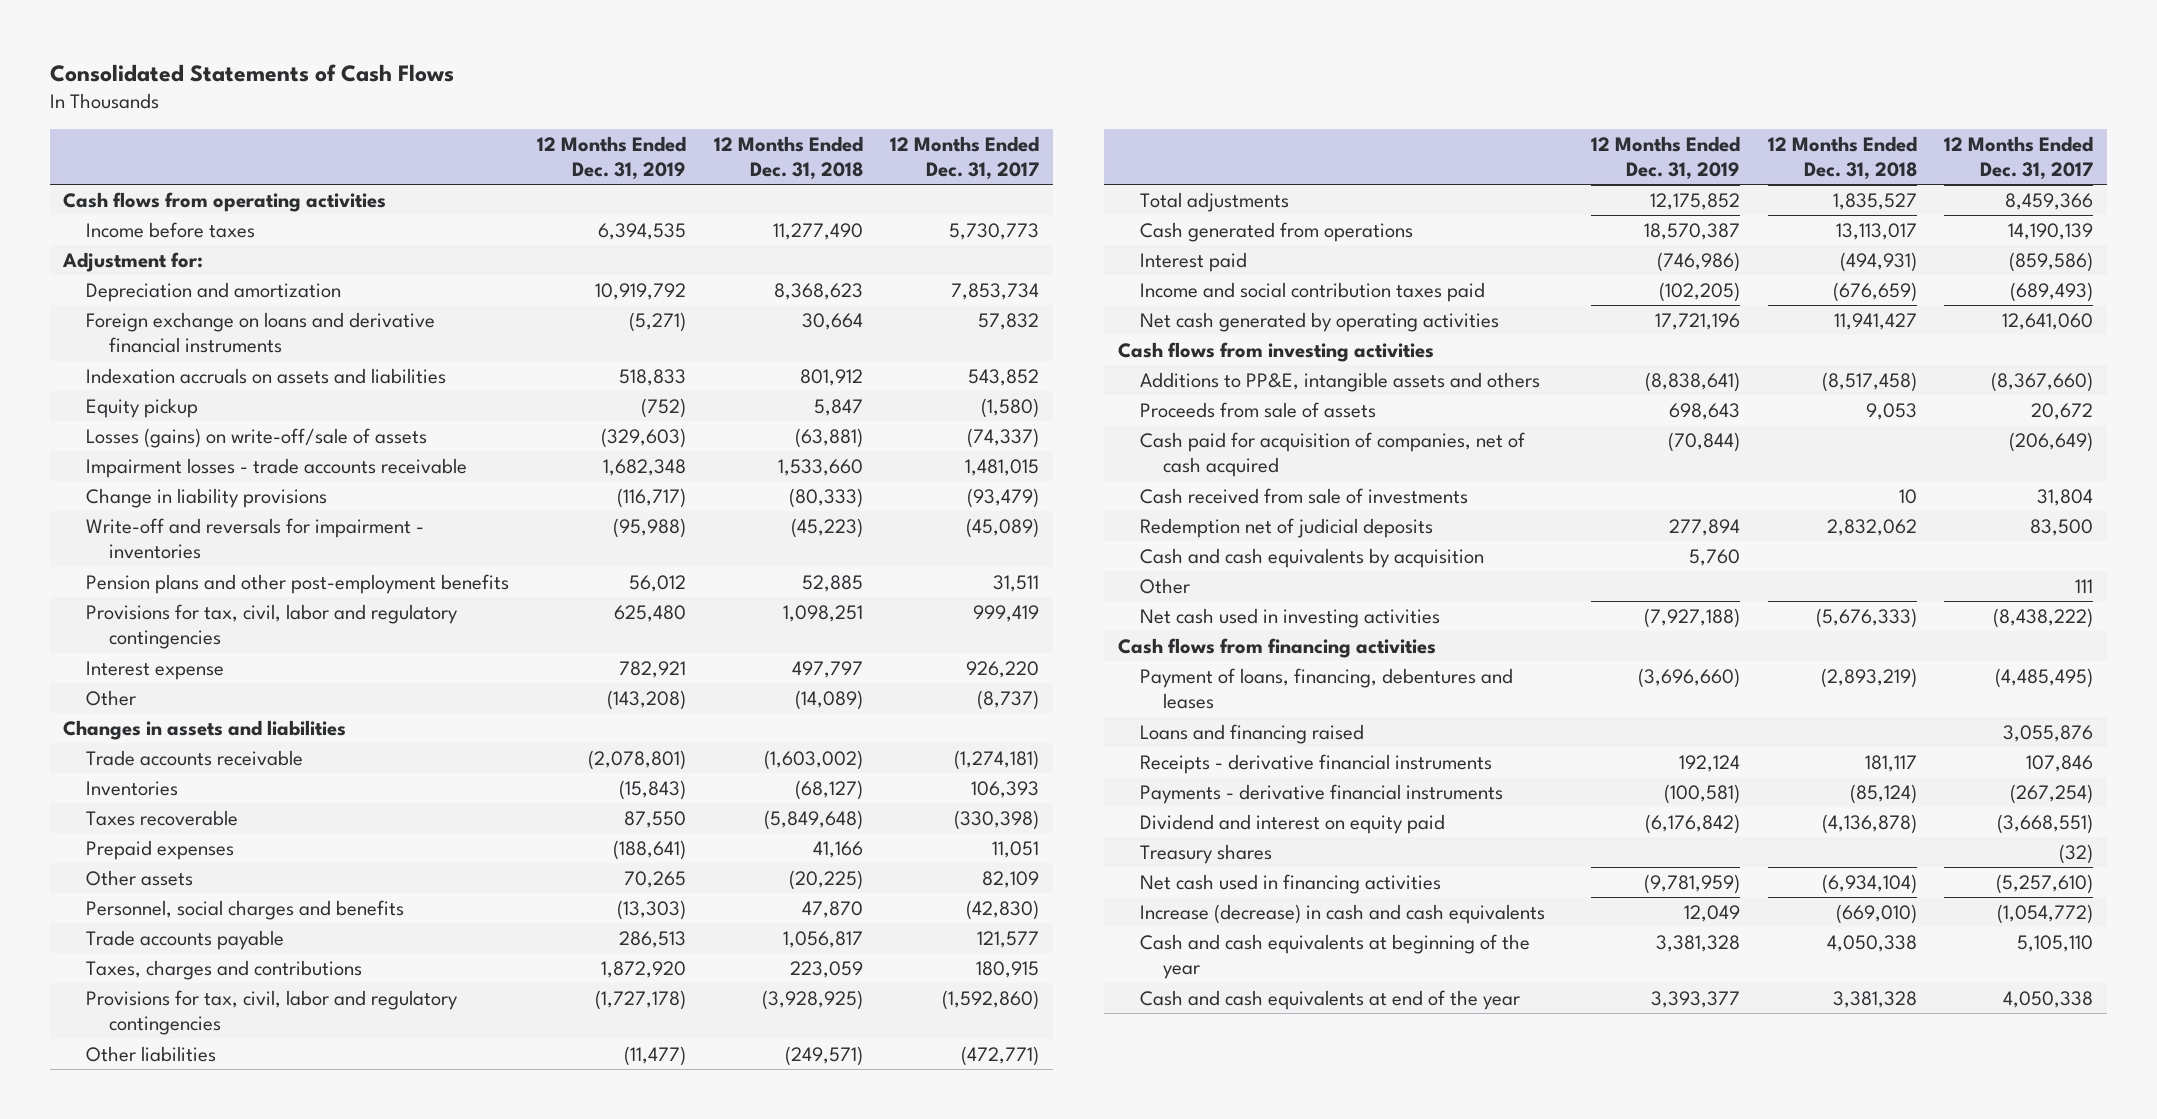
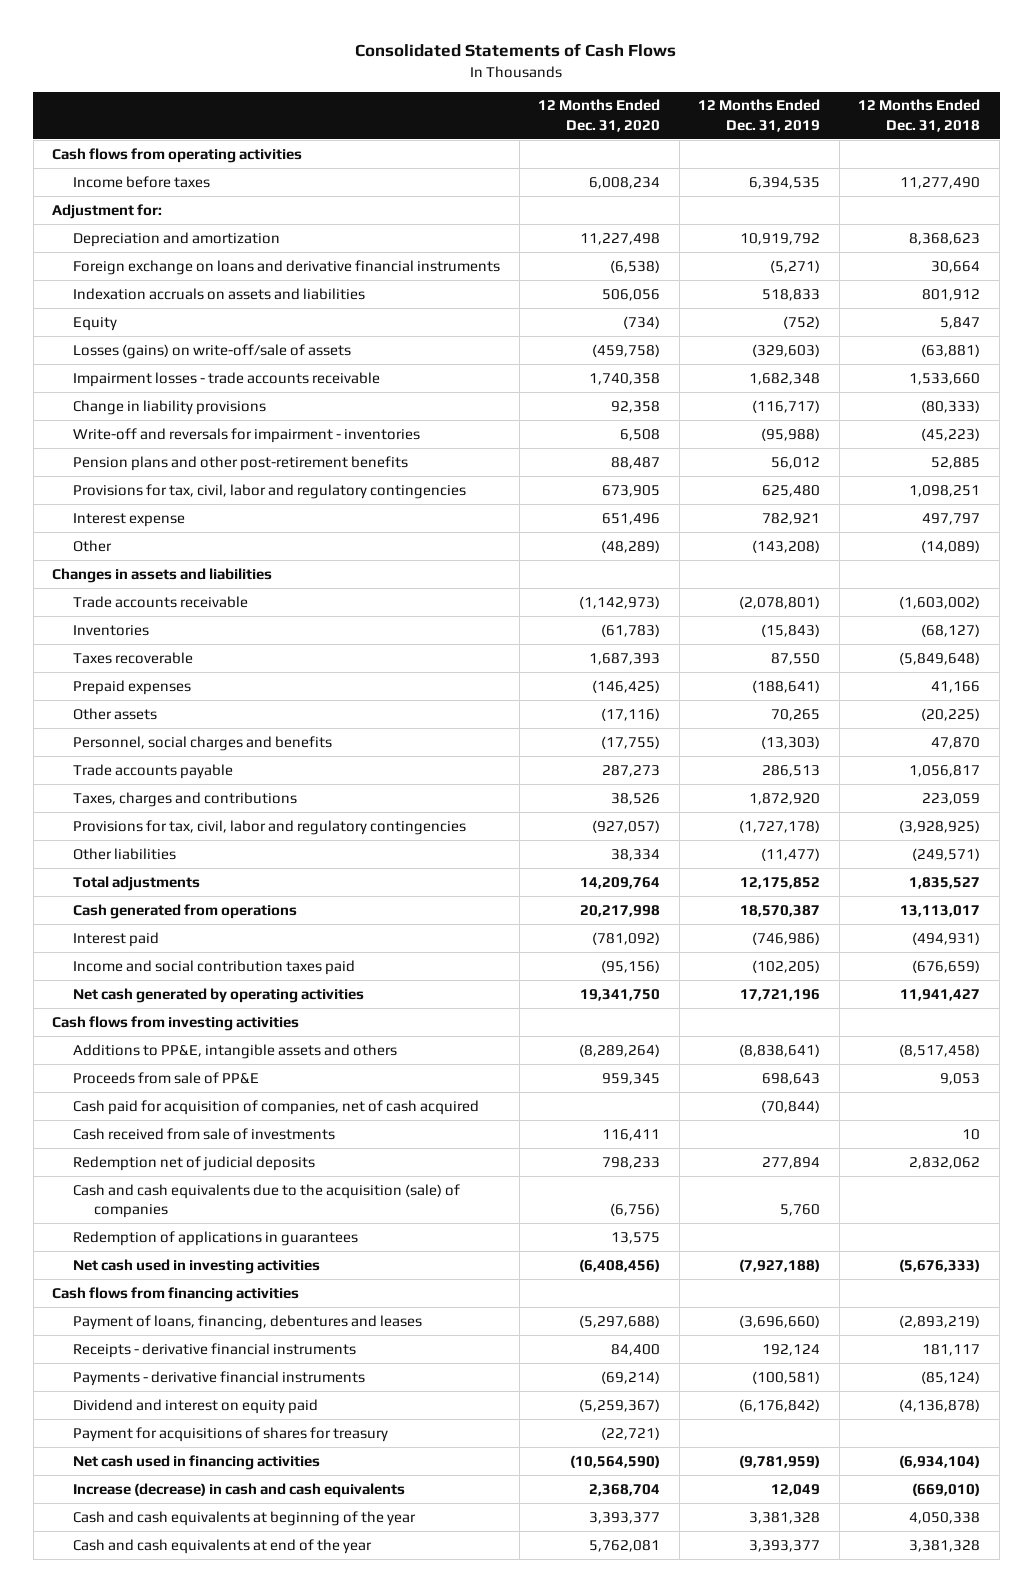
[890,135,1040,180] 12 Months Ended Dec. 31, 2017 -> none
none -> [538,99,661,132] 12 Months Ended Dec. 31, 2020
[86,397,199,418] Equity pickup -> [73,316,118,331] Equity
[86,573,510,594] Pension plans and other post-employment benefits -> [73,455,409,471] Pension plans and other post-retirement benefits
[1140,401,1377,418] Proceeds from sale of assets -> [73,1071,260,1084] Proceeds from sale of PP&E
[1140,577,1191,594] Other -> none
[1140,547,1485,568] Cash and cash equivalents by acquisition -> [73,1183,461,1219] Cash and cash equivalents due to the acquisition (sale) of companies
none -> [73,1230,359,1246] Redemption of applications in guarantees
[1140,723,1365,744] Loans and financing raised -> none
[1140,843,1273,864] Treasury shares -> none
none -> [73,1426,389,1442] Payment for acquisitions of shares for treasury

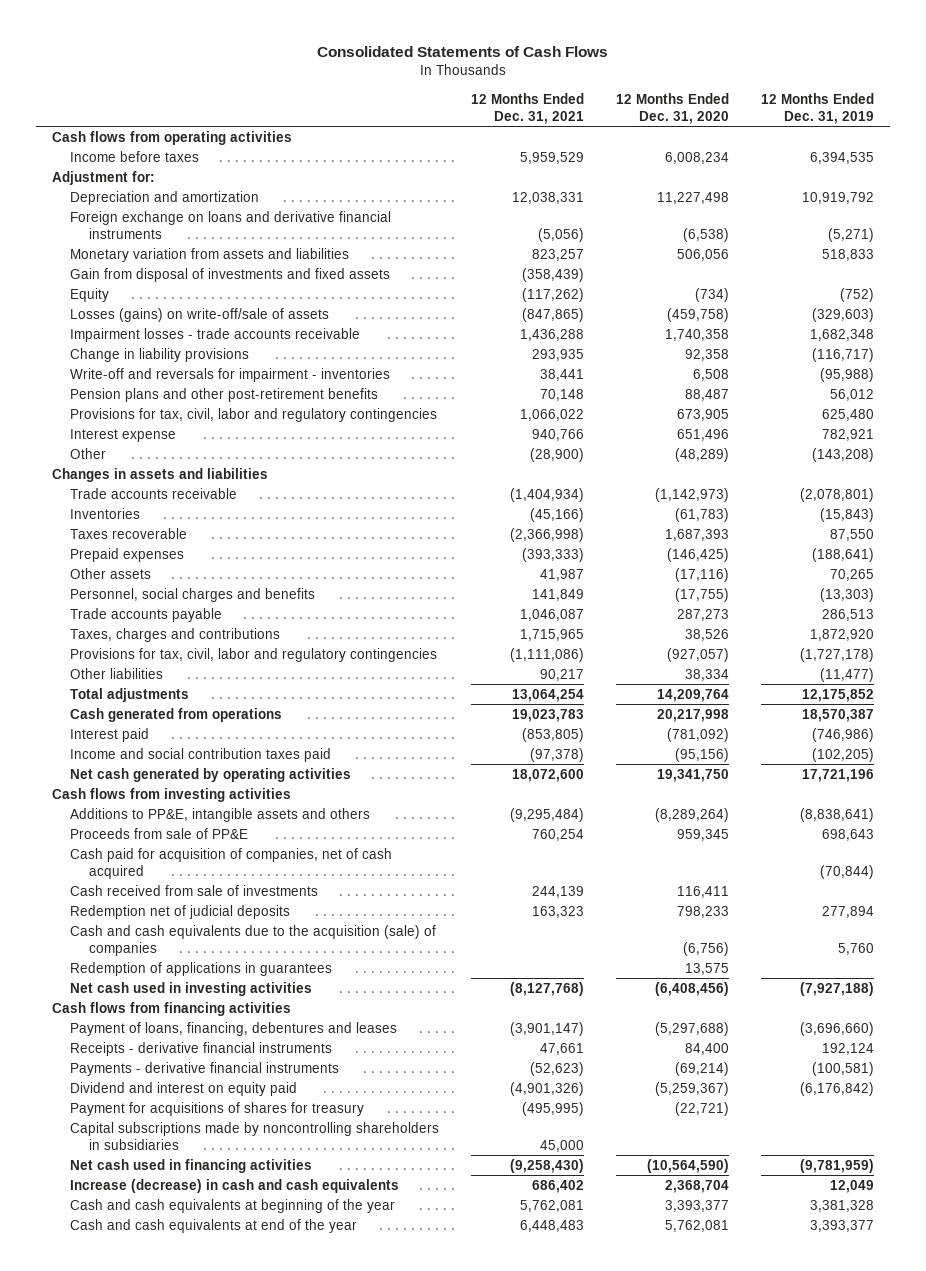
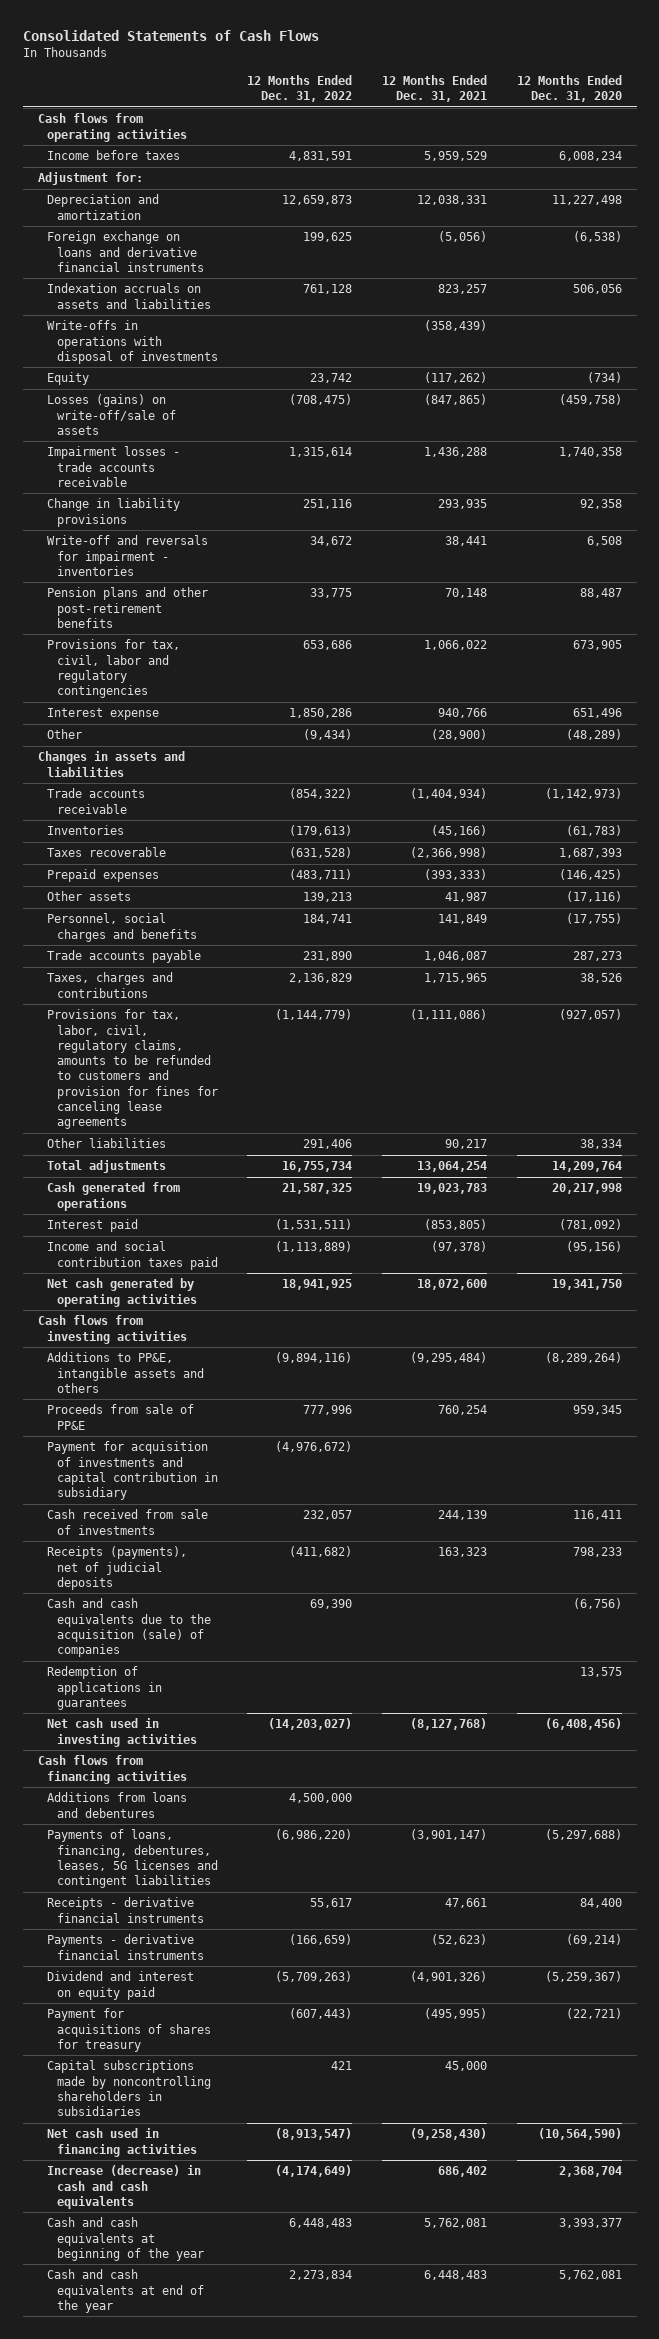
[761,93,875,124] 12 Months Ended Dec. 31, 2019 -> none
none -> [247,74,353,102] 12 Months Ended Dec. 31, 2022
[70,247,350,262] Monetary variation from assets and liabilities -> [47,283,211,309] Indexation accruals on assets and liabilities
[70,267,391,282] Gain from disposal of investments and fixed assets -> [47,320,218,364] Write-offs in operations with disposal of investments
[70,647,438,662] Provisions for tax, civil, labor and regulatory contingencies -> [47,1009,218,1130] Provisions for tax, labor, civil, regulatory claims, amounts to be refunded to customers and provision for fines for canceling lease agreements
[70,847,393,879] Cash paid for acquisition of companies, net of cash acquired -> [47,1441,218,1501] Payment for acquisition of investments and capital contribution in subsidiary
[70,904,291,919] Redemption net of judicial deposits -> [47,1546,188,1590] Receipts (payments), net of judicial deposits
none -> [47,1792,188,1818] Additions from loans and debentures
[70,1021,398,1036] Payment of loans, financing, debentures and leases -> [47,1829,218,1889] Payments of loans, financing, debentures, leases, 5G licenses and contingent liabilities

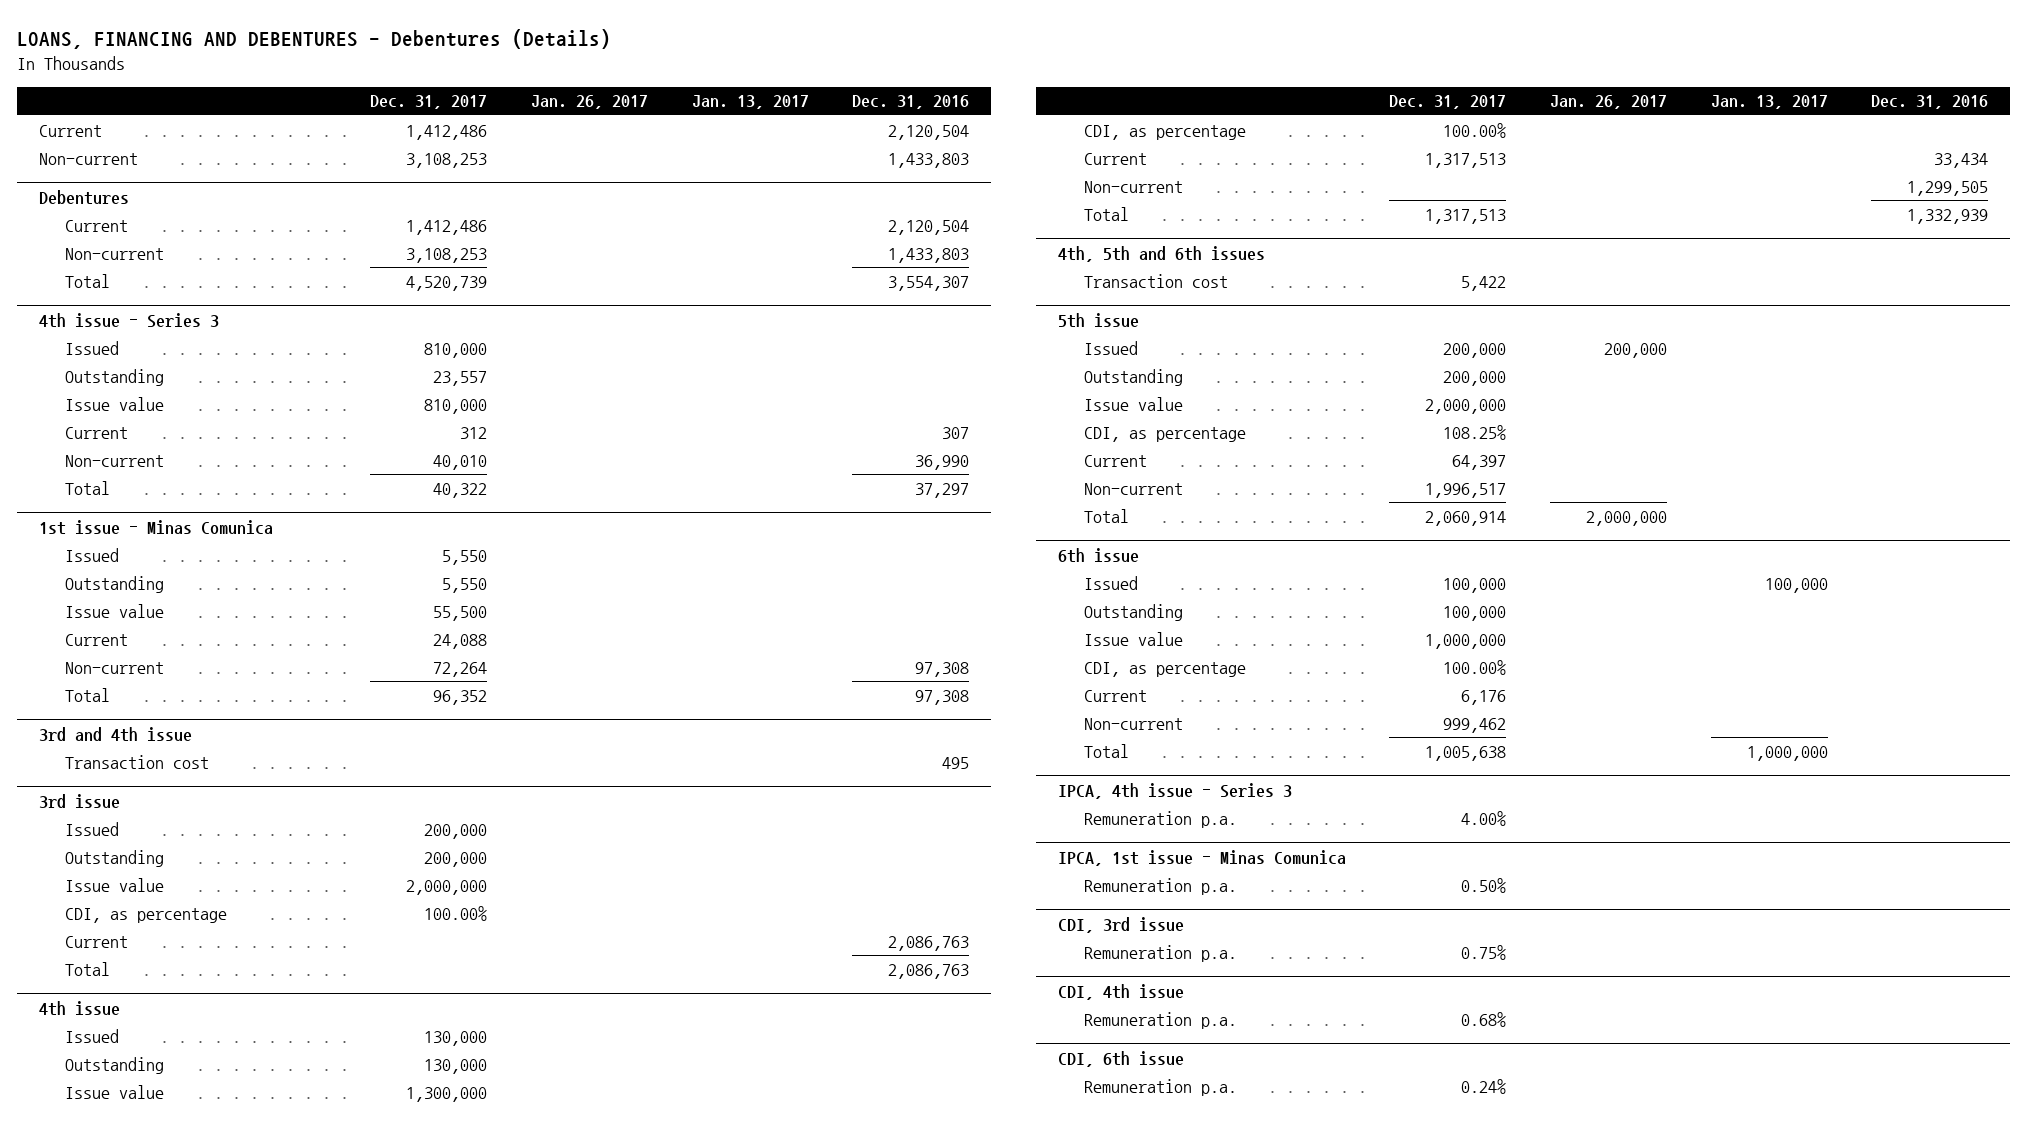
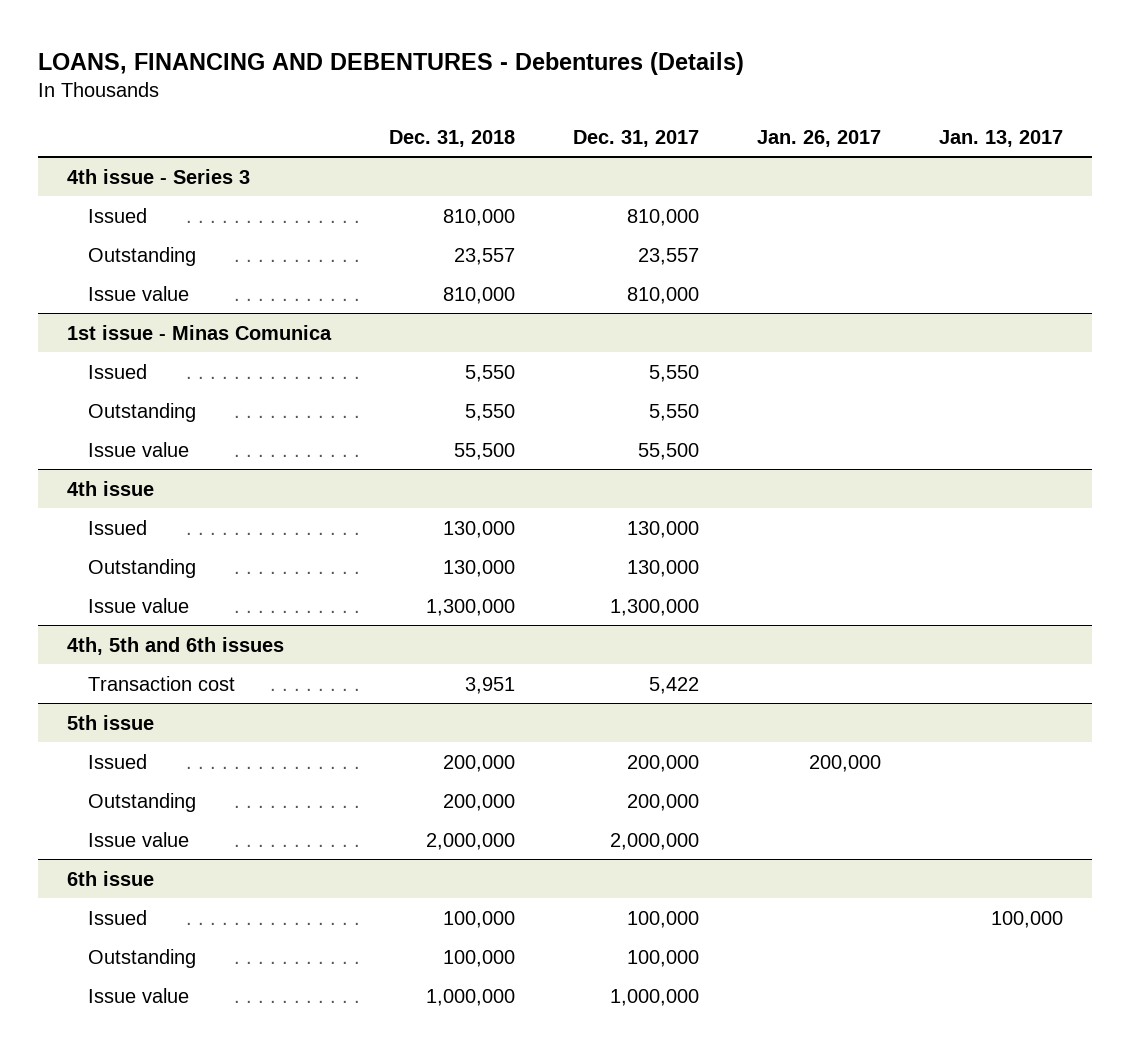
[852,95,970,110] Dec. 31, 2016 -> none
none -> [389,129,516,147] Dec. 31, 2018
[38,124,102,137] Current -> none
[38,152,138,165] Non-current -> none
[38,189,129,205] Debentures -> none
[64,219,128,232] Current -> none
[64,247,164,260] Non-current -> none
[64,273,110,288] Total -> none
[64,426,128,439] Current -> none
[64,454,164,467] Non-current -> none
[64,480,110,495] Total -> none
[64,633,128,646] Current -> none
[64,661,164,674] Non-current -> none
[64,687,110,702] Total -> none
[38,726,192,742] 3rd and 4th issue -> none
[64,754,209,769] Transaction cost -> none
[38,793,120,808] 3rd issue -> none
[64,821,119,836] Issued -> none
[64,849,164,867] Outstanding -> none
[64,877,164,892] Issue value -> none
[64,907,227,923] CDI, as percentage -> none
[64,935,128,948] Current -> none
[64,961,110,976] Total -> none
[1083,124,1246,140] CDI, as percentage -> none
[1083,152,1147,165] Current -> none
[1083,180,1183,193] Non-current -> none
[1083,206,1129,221] Total -> none
[1083,426,1246,442] CDI, as percentage -> none
[1083,454,1147,467] Current -> none
[1083,482,1183,495] Non-current -> none
[1083,508,1129,523] Total -> none
[1083,661,1246,677] CDI, as percentage -> none
[1083,689,1147,702] Current -> none
[1083,717,1183,730] Non-current -> none
[1083,743,1129,758] Total -> none
[1057,782,1292,799] IPCA, 4th issue - Series 3 -> none
[1083,810,1237,828] Remuneration p.a. -> none
[1057,849,1346,866] IPCA, 1st issue - Minas Comunica -> none
[1083,877,1237,895] Remuneration p.a. -> none
[1057,916,1184,933] CDI, 3rd issue -> none
[1083,944,1237,962] Remuneration p.a. -> none
[1057,983,1184,1000] CDI, 4th issue -> none
[1083,1011,1237,1029] Remuneration p.a. -> none
[1057,1050,1184,1067] CDI, 6th issue -> none
[1083,1078,1237,1096] Remuneration p.a. -> none

